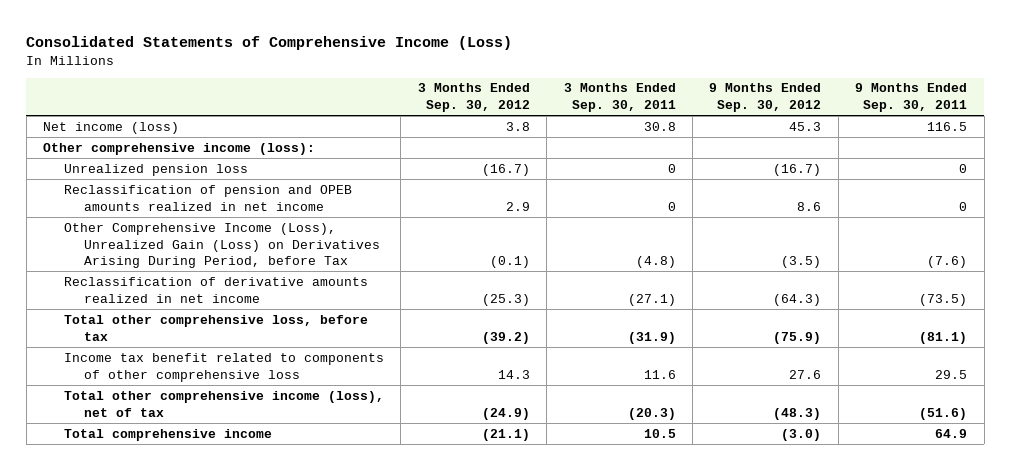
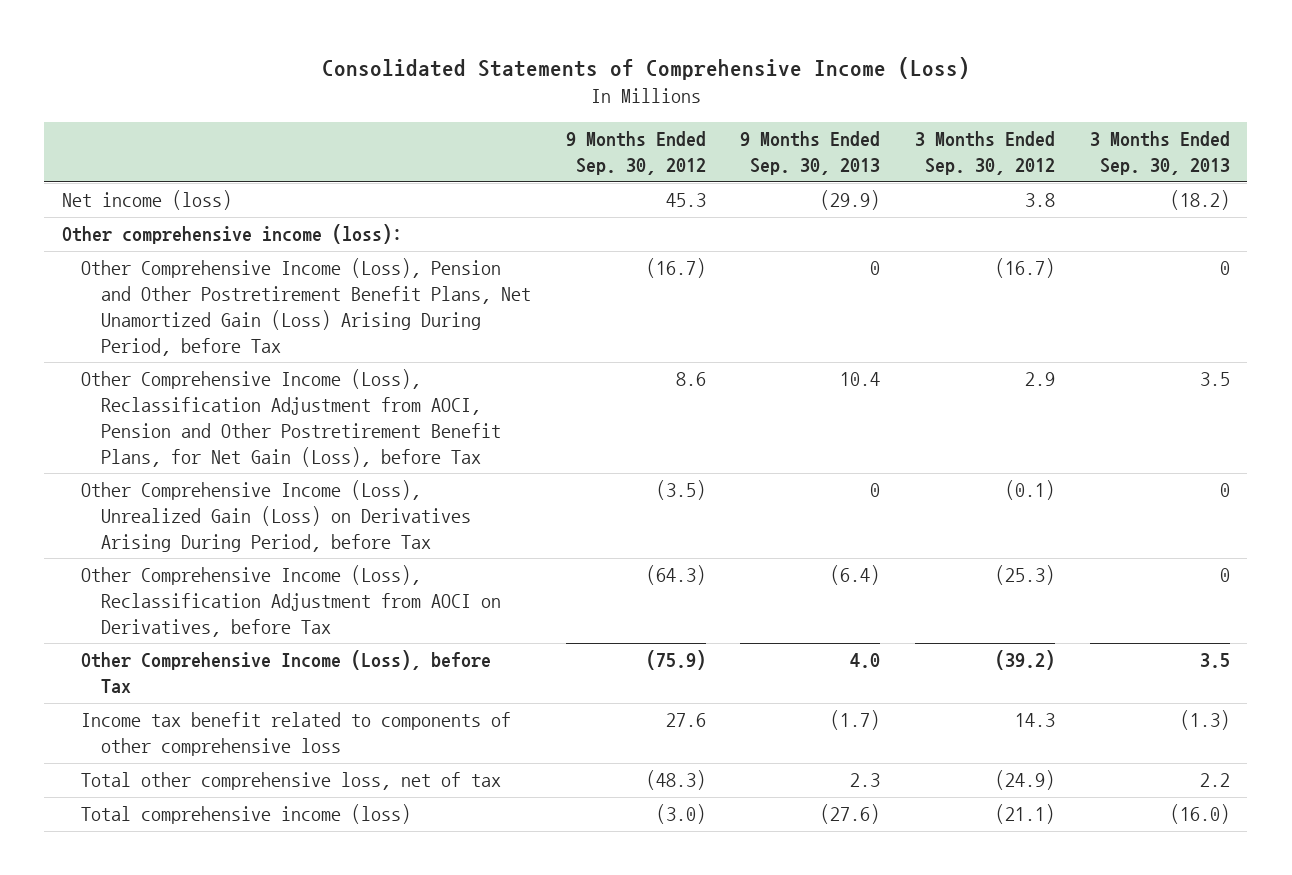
[563,83,676,113] 3 Months Ended Sep. 30, 2011 -> none
[855,83,968,113] 9 Months Ended Sep. 30, 2011 -> none
none -> [740,131,881,176] 9 Months Ended Sep. 30, 2013
none -> [1090,131,1231,176] 3 Months Ended Sep. 30, 2013
[63,163,248,176] Unrealized pension loss -> [81,258,531,356] Other Comprehensive Income (Loss), Pension and Other Postretirement Benefit Plans, Net Unamortized Gain (Loss) Arising During Period, before Tax
[63,184,352,211] Reclassification of pension and OPEB amounts realized in net income -> [81,369,501,467] Other Comprehensive Income (Loss), Reclassification Adjustment from AOCI, Pension and Other Postretirement Benefit Plans, for Net Gain (Loss), before Tax
[63,276,368,303] Reclassification of derivative amounts realized in net income -> [81,565,501,637] Other Comprehensive Income (Loss), Reclassification Adjustment from AOCI on Derivatives, before Tax
[63,314,368,341] Total other comprehensive loss, before tax -> [81,650,492,694] Other Comprehensive Income (Loss), before Tax
[63,390,384,417] Total other comprehensive income (loss), net of tax -> [81,772,502,791] Total other comprehensive loss, net of tax
[63,428,272,441] Total comprehensive income -> [81,804,412,825] Total comprehensive income (loss)

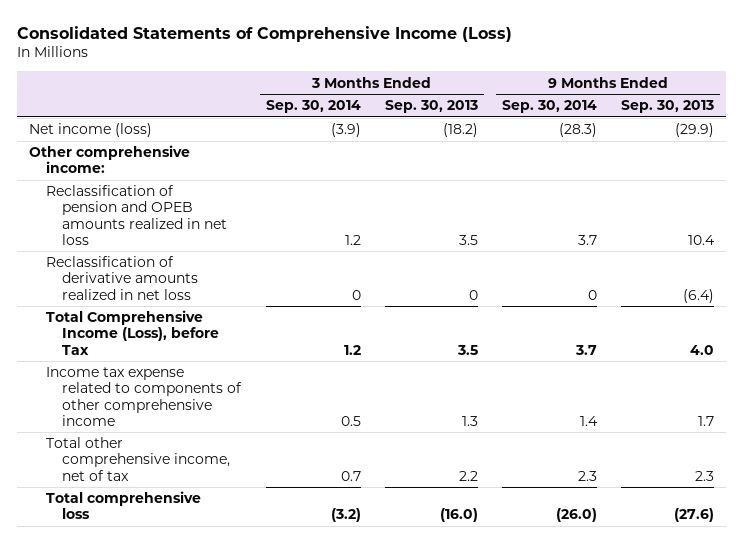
[565,131,706,176] 9 Months Ended Sep. 30, 2012 -> none
[915,131,1056,176] 3 Months Ended Sep. 30, 2012 -> none
none -> [265,100,361,114] Sep. 30, 2014
none -> [501,100,597,114] Sep. 30, 2014
[81,258,531,356] Other Comprehensive Income (Loss), Pension and Other Postretirement Benefit Plans, Net Unamortized Gain (Loss) Arising During Period, before Tax -> none
[81,480,471,552] Other Comprehensive Income (Loss), Unrealized Gain (Loss) on Derivatives Arising During Period, before Tax -> none
[61,224,402,245] Other comprehensive income (loss): -> [28,145,190,174] Other comprehensive income:
[81,369,501,467] Other Comprehensive Income (Loss), Reclassification Adjustment from AOCI, Pension and Other Postretirement Benefit Plans, for Net Gain (Loss), before Tax -> [45,185,228,245] Reclassification of pension and OPEB amounts realized in net loss
[81,565,501,637] Other Comprehensive Income (Loss), Reclassification Adjustment from AOCI on Derivatives, before Tax -> [45,256,199,300] Reclassification of derivative amounts realized in net loss
[81,650,492,694] Other Comprehensive Income (Loss), before Tax -> [45,310,220,355] Total Comprehensive Income (Loss), before Tax
[81,712,512,757] Income tax benefit related to components of other comprehensive loss -> [45,367,243,426] Income tax expense related to components of other comprehensive income
[830,710,881,731] (1.7) -> [697,415,714,426] 1.7
[1180,710,1231,731] (1.3) -> [461,415,478,426] 1.3
[81,772,502,791] Total other comprehensive loss, net of tax -> [45,437,231,481] Total other comprehensive income, net of tax
[81,804,412,825] Total comprehensive income (loss) -> [45,491,201,520] Total comprehensive loss

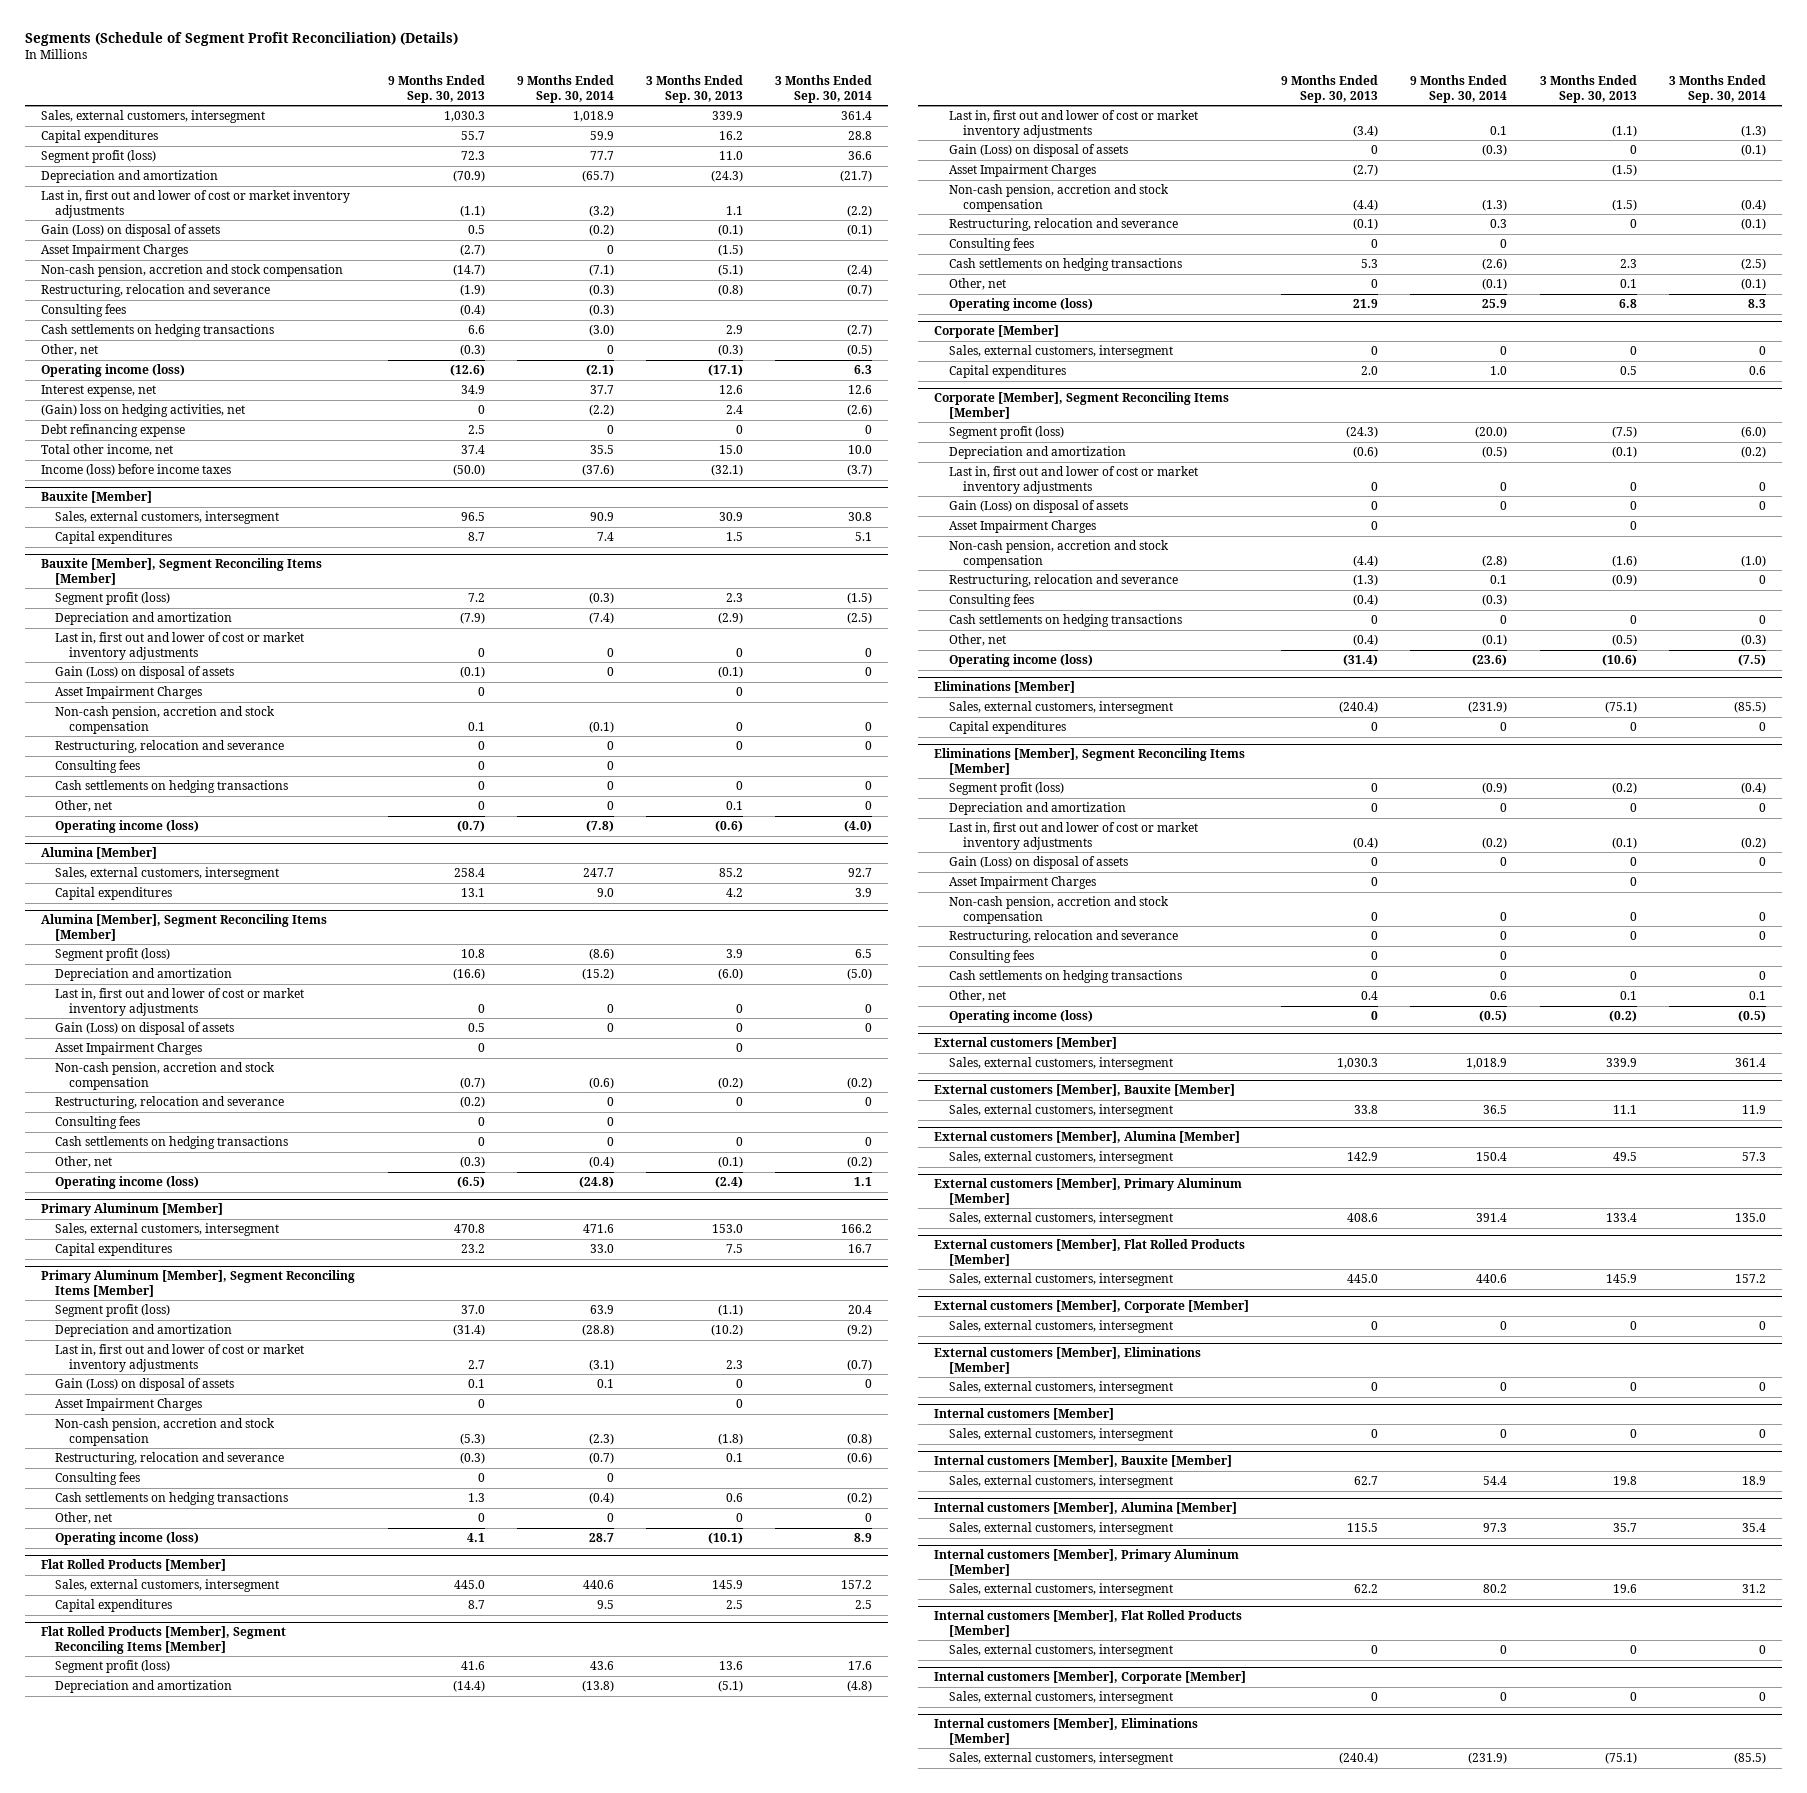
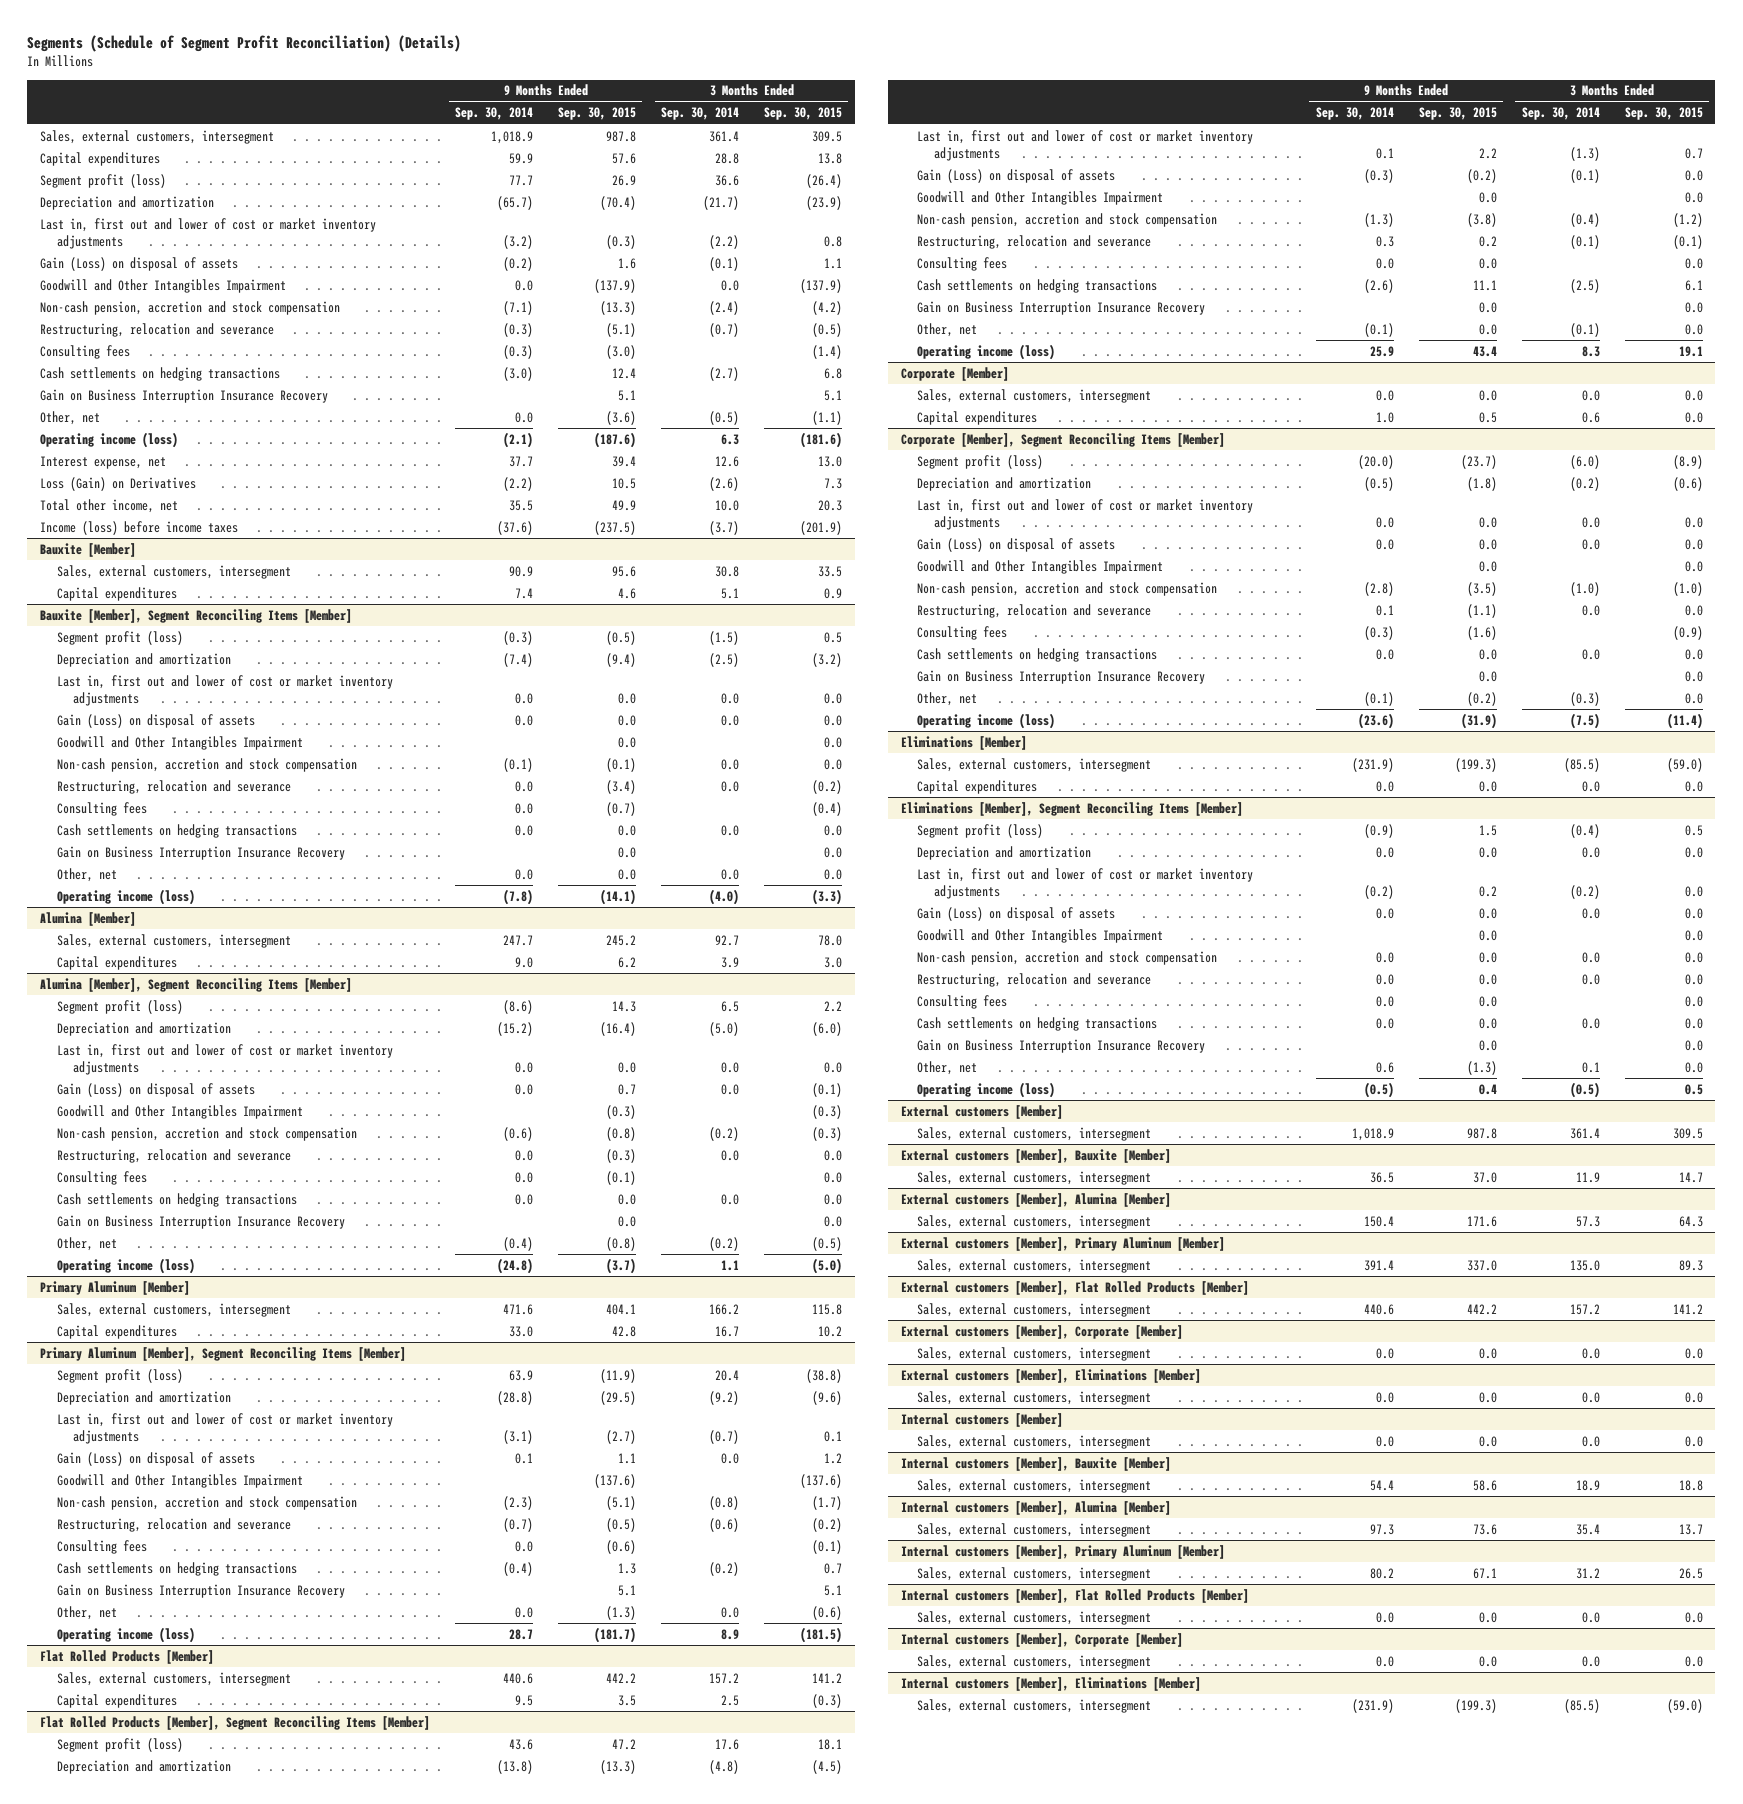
[387,75,485,103] 9 Months Ended Sep. 30, 2013 -> none
[646,75,744,103] 3 Months Ended Sep. 30, 2013 -> none
none -> [558,107,637,121] Sep. 30, 2015
none -> [764,107,843,121] Sep. 30, 2015
[40,244,188,258] Asset Impairment Charges -> none
none -> [39,278,286,293] Goodwill and Other Intangibles Impairment
none -> [39,388,328,403] Gain on Business Interruption Insurance Recovery
[607,345,615,355] 0 -> [515,411,534,423] 0.0
[40,424,185,438] Debt refinancing expense -> none
[40,404,245,418] (Gain) loss on hedging activities, net -> [39,476,196,491] Loss (Gain) on Derivatives
[55,686,203,700] Asset Impairment Charges -> none
[607,647,615,657] 0 -> [515,693,534,705] 0.0
[865,647,873,657] 0 -> [721,693,740,705] 0.0
[607,667,615,677] 0 -> [515,714,534,726] 0.0
[865,667,873,677] 0 -> [721,714,740,726] 0.0
none -> [56,735,303,750] Goodwill and Other Intangibles Impairment
[865,721,873,731] 0 -> [721,758,740,770] 0.0
[607,741,615,751] 0 -> [515,780,534,792] 0.0
[865,741,873,751] 0 -> [721,780,740,792] 0.0
[607,761,615,771] 0 -> [515,802,534,814] 0.0
[607,781,615,791] 0 -> [515,824,534,836] 0.0
[865,781,873,791] 0 -> [721,824,740,836] 0.0
none -> [56,845,345,860] Gain on Business Interruption Insurance Recovery
[607,801,615,811] 0 -> [515,868,534,880] 0.0
[865,801,873,811] 0 -> [721,868,740,880] 0.0
[55,1042,203,1056] Asset Impairment Charges -> none
[607,1003,615,1013] 0 -> [515,1062,534,1074] 0.0
[865,1003,873,1013] 0 -> [721,1062,740,1074] 0.0
[607,1023,615,1033] 0 -> [515,1083,534,1095] 0.0
[865,1023,873,1033] 0 -> [721,1083,740,1095] 0.0
none -> [56,1104,303,1119] Goodwill and Other Intangibles Impairment
[607,1097,615,1107] 0 -> [515,1149,534,1161] 0.0
[865,1097,873,1107] 0 -> [721,1149,740,1161] 0.0
[607,1117,615,1127] 0 -> [515,1171,534,1183] 0.0
[607,1137,615,1147] 0 -> [515,1193,534,1205] 0.0
[865,1137,873,1147] 0 -> [721,1193,740,1205] 0.0
none -> [56,1214,345,1229] Gain on Business Interruption Insurance Recovery
[55,1398,203,1412] Asset Impairment Charges -> none
[865,1379,873,1389] 0 -> [721,1452,740,1464] 0.0
none -> [56,1473,303,1488] Goodwill and Other Intangibles Impairment
[607,1473,615,1483] 0 -> [515,1540,534,1552] 0.0
none -> [56,1583,345,1598] Gain on Business Interruption Insurance Recovery
[607,1513,615,1523] 0 -> [515,1606,534,1618] 0.0
[865,1513,873,1523] 0 -> [721,1606,740,1618] 0.0
[948,164,1096,178] Asset Impairment Charges -> none
none -> [917,190,1164,205] Goodwill and Other Intangibles Impairment
[1500,239,1508,249] 0 -> [1375,257,1394,269] 0.0
none -> [917,300,1206,315] Gain on Business Interruption Insurance Recovery
[1500,346,1508,356] 0 -> [1375,389,1394,401] 0.0
[1758,346,1766,356] 0 -> [1581,389,1600,401] 0.0
[948,520,1096,534] Asset Impairment Charges -> none
[1500,481,1508,491] 0 -> [1375,517,1394,529] 0.0
[1758,481,1766,491] 0 -> [1581,517,1600,529] 0.0
[1500,501,1508,511] 0 -> [1375,538,1394,550] 0.0
[1758,501,1766,511] 0 -> [1581,538,1600,550] 0.0
none -> [917,559,1164,574] Goodwill and Other Intangibles Impairment
[1758,575,1766,585] 0 -> [1581,604,1600,616] 0.0
[1500,615,1508,625] 0 -> [1375,648,1394,660] 0.0
[1758,615,1766,625] 0 -> [1581,648,1600,660] 0.0
none -> [917,669,1206,684] Gain on Business Interruption Insurance Recovery
[1500,722,1508,732] 0 -> [1375,780,1394,792] 0.0
[1758,722,1766,732] 0 -> [1581,780,1600,792] 0.0
[1500,803,1508,813] 0 -> [1375,846,1394,858] 0.0
[1758,803,1766,813] 0 -> [1581,846,1600,858] 0.0
[948,876,1096,890] Asset Impairment Charges -> none
[1500,857,1508,867] 0 -> [1375,907,1394,919] 0.0
[1758,857,1766,867] 0 -> [1581,907,1600,919] 0.0
none -> [917,928,1164,943] Goodwill and Other Intangibles Impairment
[1500,911,1508,921] 0 -> [1375,951,1394,963] 0.0
[1758,911,1766,921] 0 -> [1581,951,1600,963] 0.0
[1500,931,1508,941] 0 -> [1375,973,1394,985] 0.0
[1758,931,1766,941] 0 -> [1581,973,1600,985] 0.0
[1500,951,1508,961] 0 -> [1375,995,1394,1007] 0.0
[1500,971,1508,981] 0 -> [1375,1017,1394,1029] 0.0
[1758,971,1766,981] 0 -> [1581,1017,1600,1029] 0.0
none -> [917,1038,1206,1053] Gain on Business Interruption Insurance Recovery
[1500,1321,1508,1331] 0 -> [1375,1347,1394,1359] 0.0
[1758,1321,1766,1331] 0 -> [1581,1347,1600,1359] 0.0
[1500,1382,1508,1392] 0 -> [1375,1391,1394,1403] 0.0
[1758,1382,1766,1392] 0 -> [1581,1391,1600,1403] 0.0
[1500,1429,1508,1439] 0 -> [1375,1435,1394,1447] 0.0
[1758,1429,1766,1439] 0 -> [1581,1435,1600,1447] 0.0
[1500,1645,1508,1655] 0 -> [1375,1611,1394,1623] 0.0
[1758,1645,1766,1655] 0 -> [1581,1611,1600,1623] 0.0
[1500,1692,1508,1702] 0 -> [1375,1655,1394,1667] 0.0
[1758,1692,1766,1702] 0 -> [1581,1655,1600,1667] 0.0

